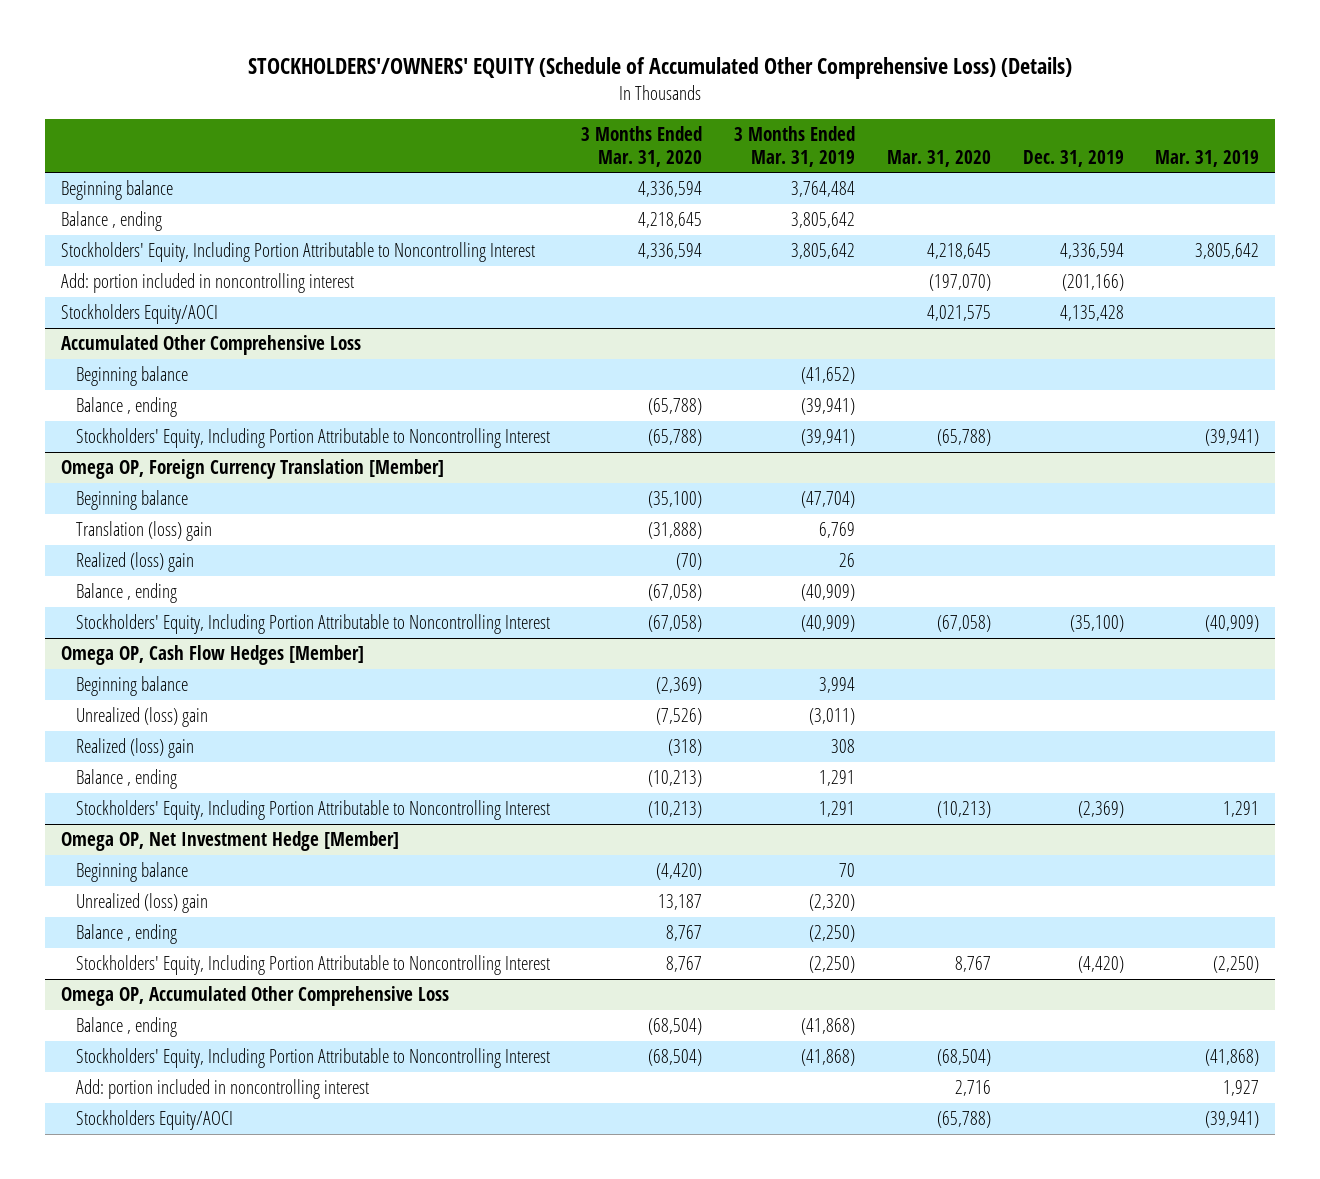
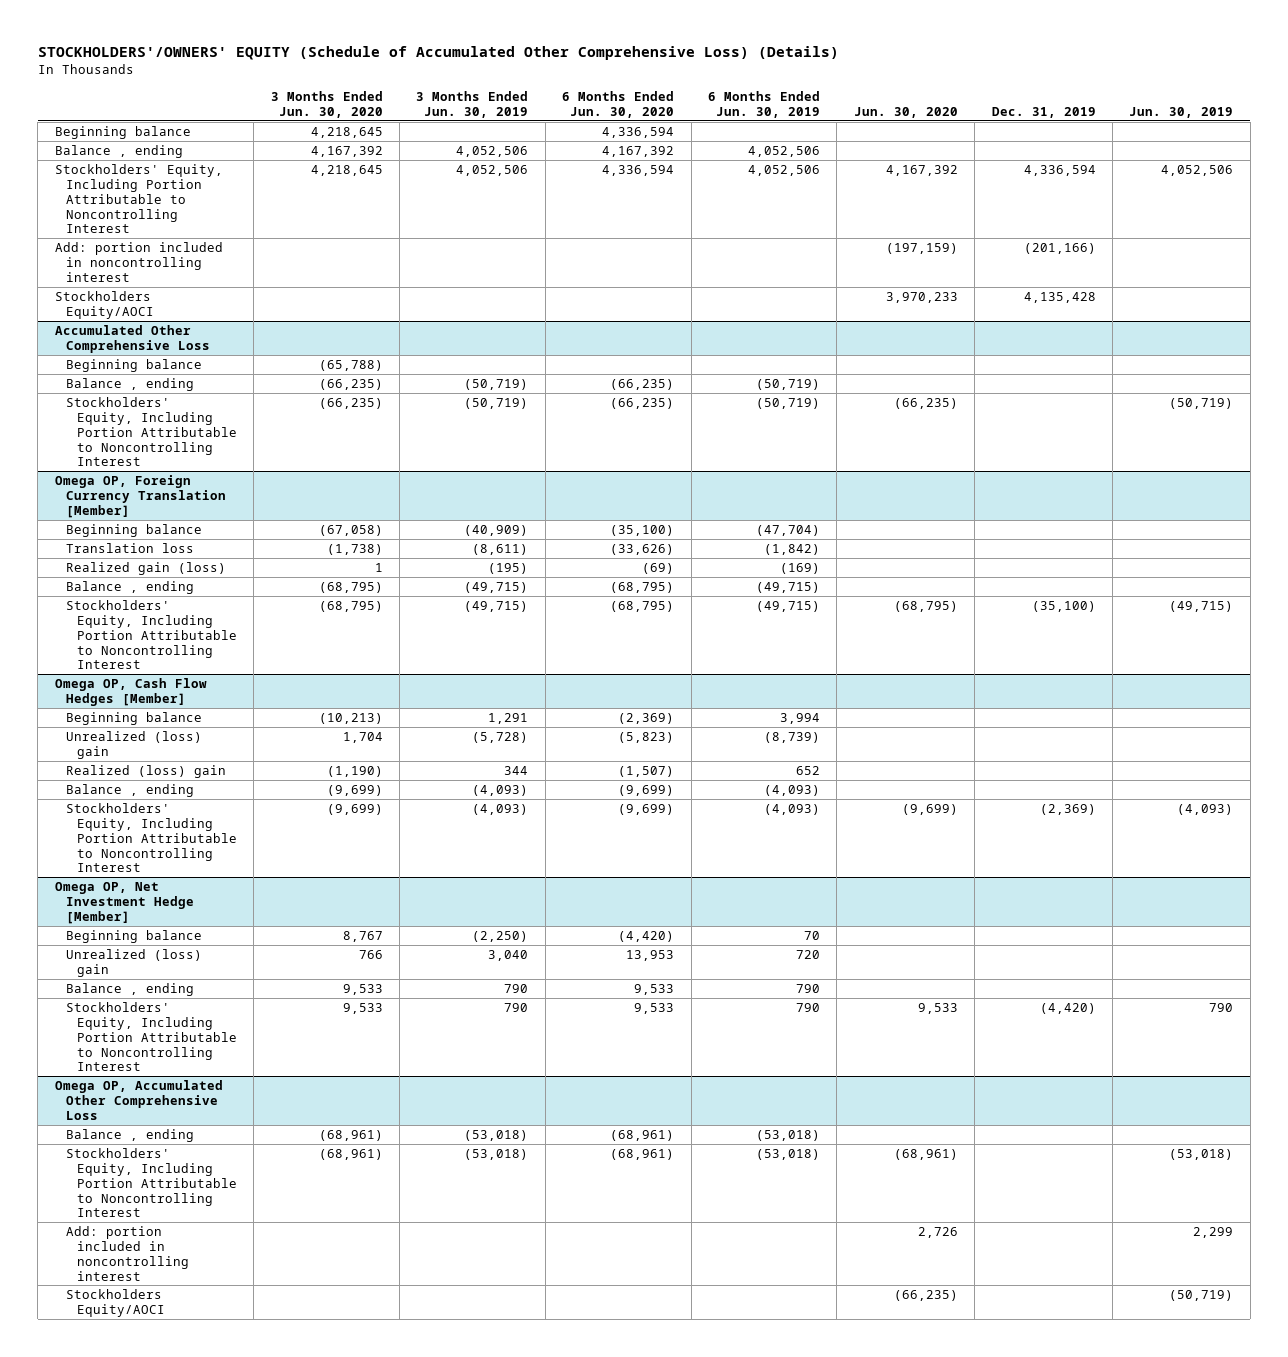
[581,125,703,167] 3 Months Ended Mar. 31, 2020 -> none
[734,125,856,167] 3 Months Ended Mar. 31, 2019 -> none
[886,149,991,167] Mar. 31, 2020 -> none
[1155,149,1260,167] Mar. 31, 2019 -> none
none -> [270,90,383,118] 3 Months Ended Jun. 30, 2020
none -> [416,90,529,118] 3 Months Ended Jun. 30, 2019
none -> [562,90,675,118] 6 Months Ended Jun. 30, 2020
none -> [708,90,821,118] 6 Months Ended Jun. 30, 2019
none -> [853,106,958,118] Jun. 30, 2020
none -> [1129,106,1234,118] Jun. 30, 2019
[75,521,212,542] Translation (loss) gain -> [65,543,194,554] Translation loss
[75,552,194,573] Realized (loss) gain -> [65,562,226,576] Realized gain (loss)

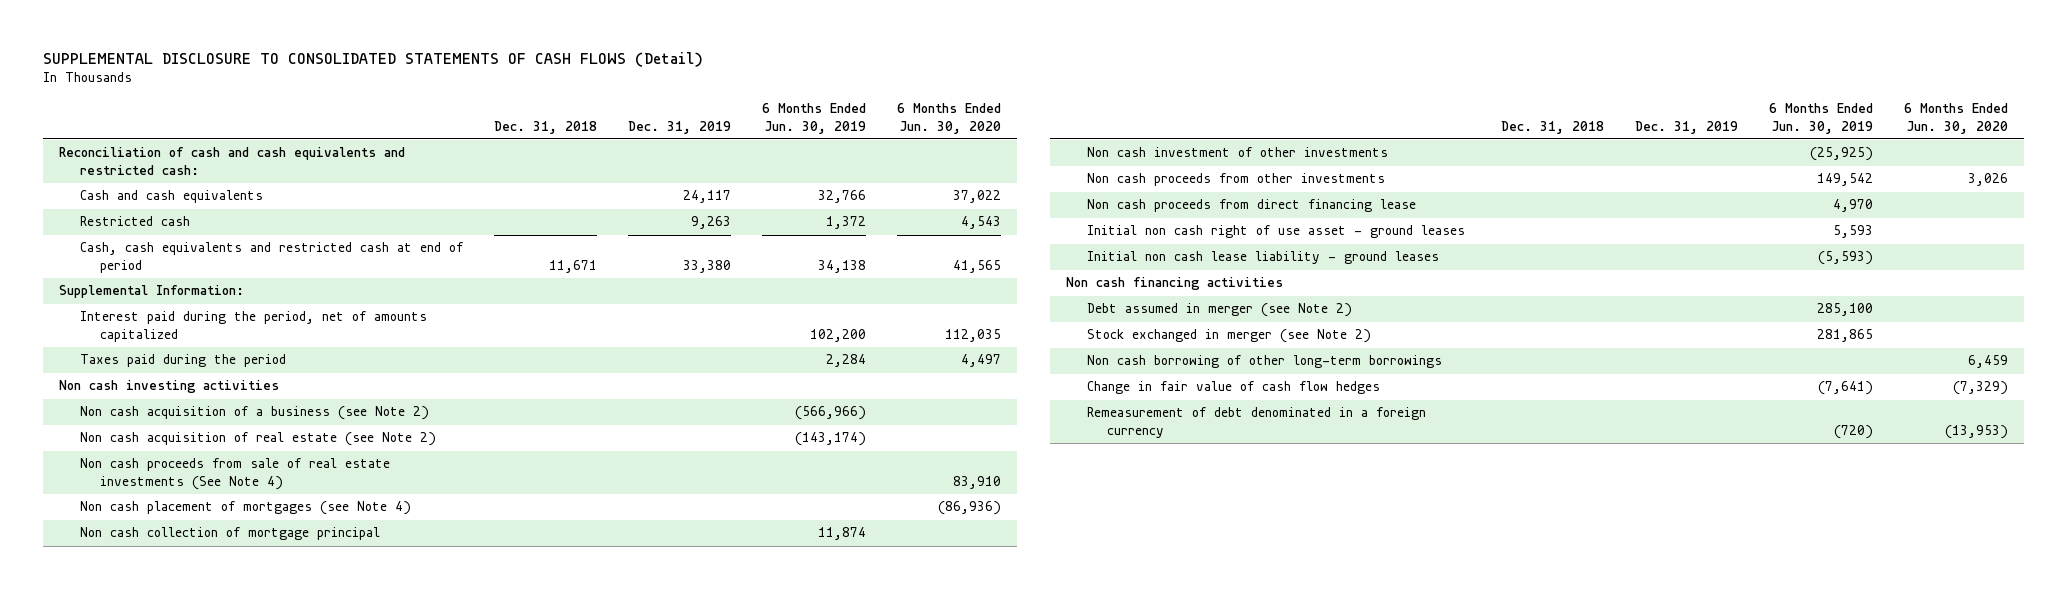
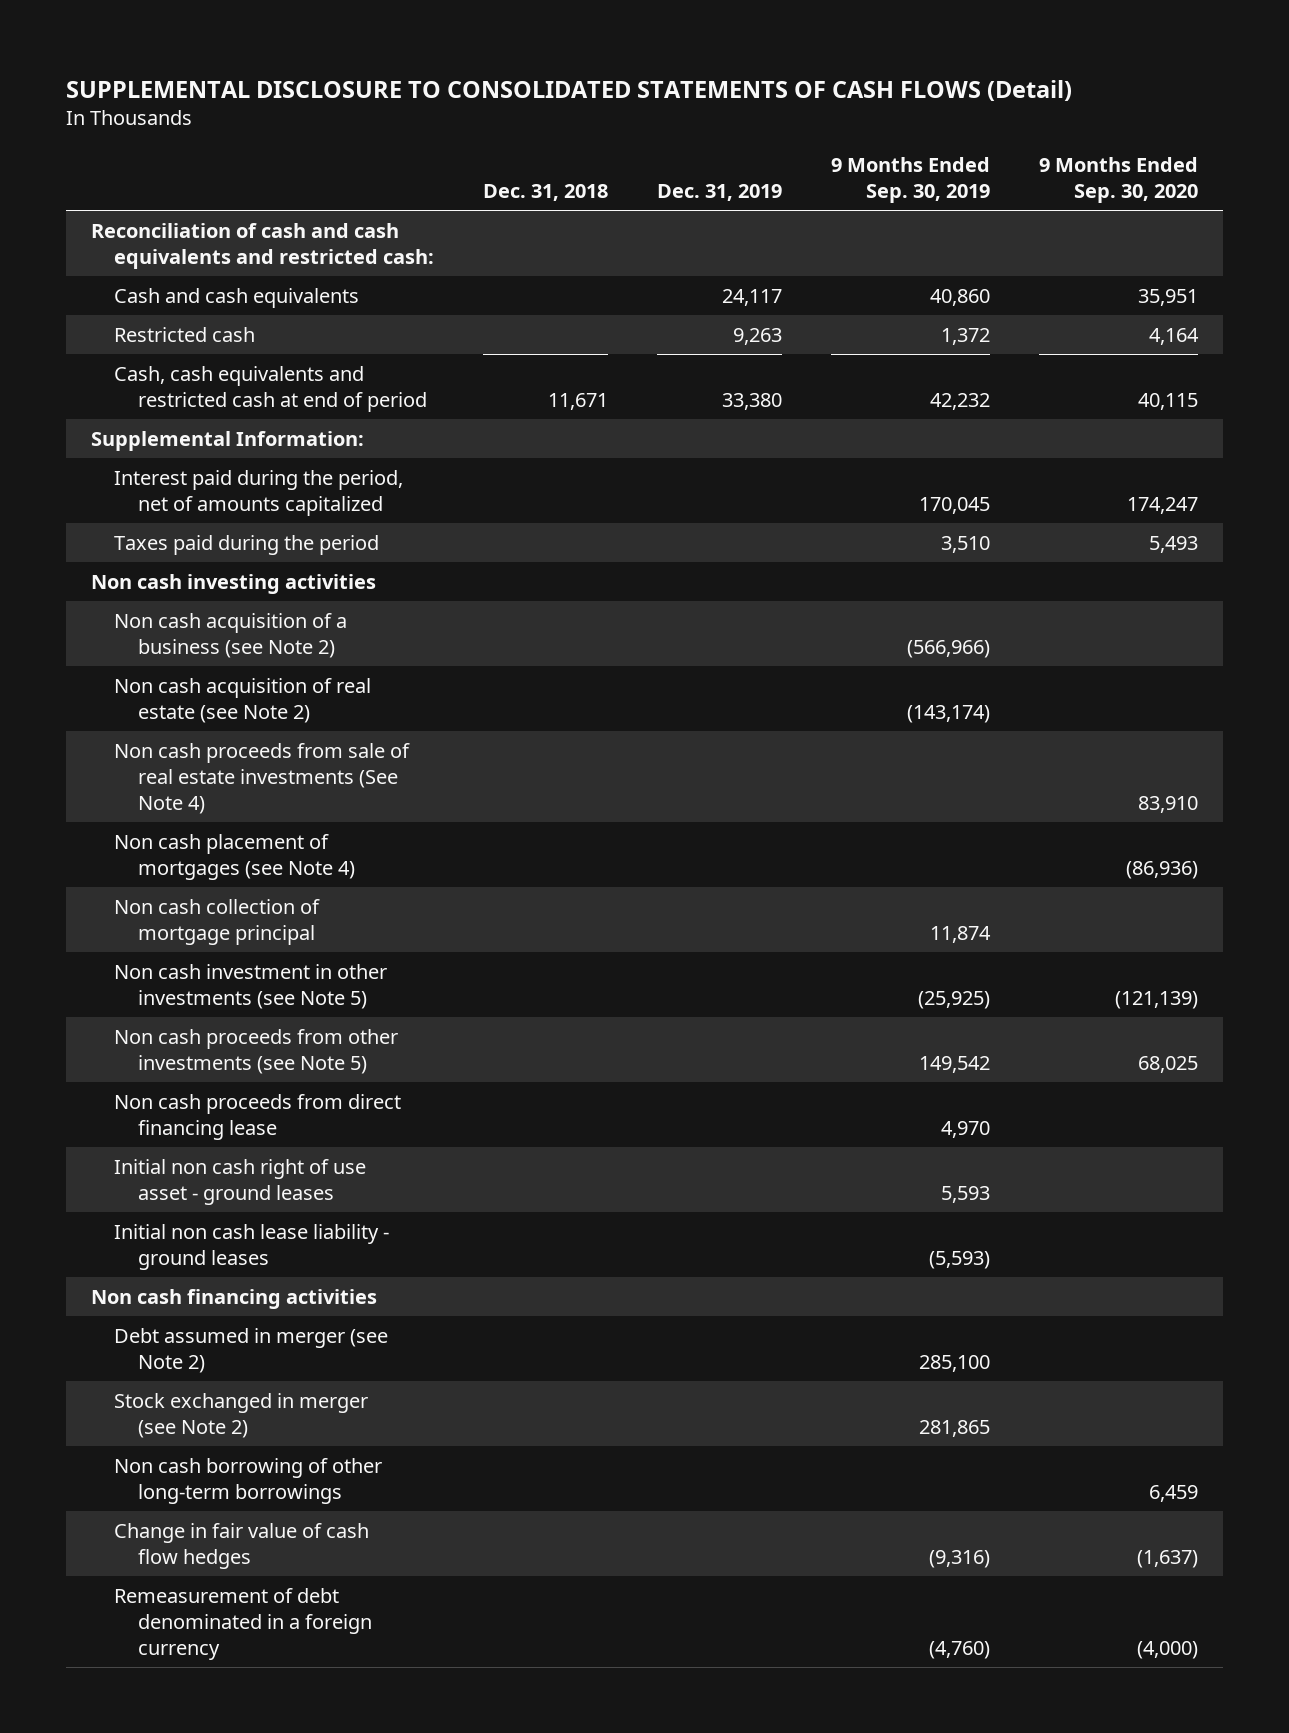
[762,103,867,134] 6 Months Ended Jun. 30, 2019 -> none
[897,103,1002,134] 6 Months Ended Jun. 30, 2020 -> none
none -> [831,156,991,204] 9 Months Ended Sep. 30, 2019
none -> [1039,156,1199,204] 9 Months Ended Sep. 30, 2020
[1086,147,1388,158] Non cash investment of other investments -> [114,963,388,1009] Non cash investment in other investments (see Note 5)
[1086,173,1385,187] Non cash proceeds from other investments -> [114,1028,399,1074] Non cash proceeds from other investments (see Note 5)

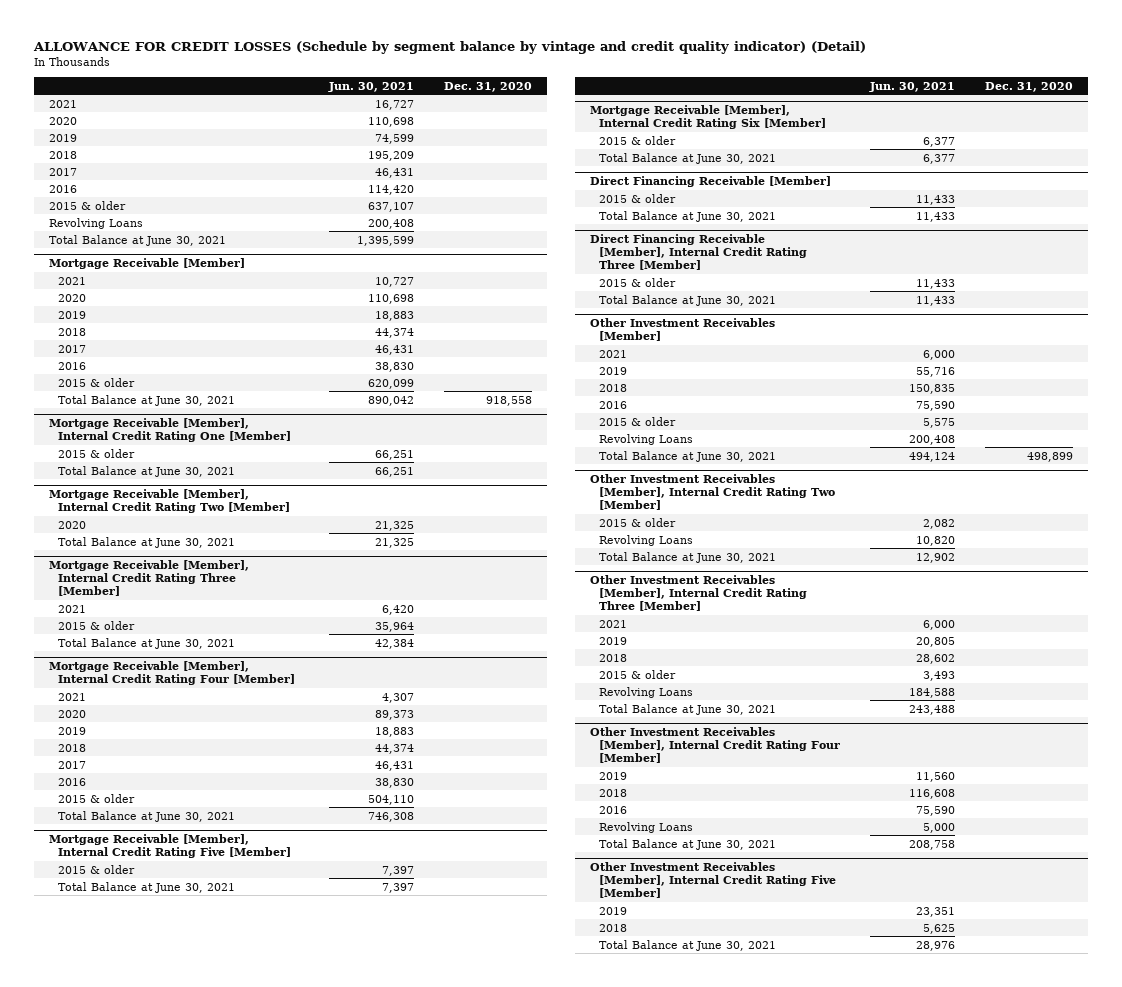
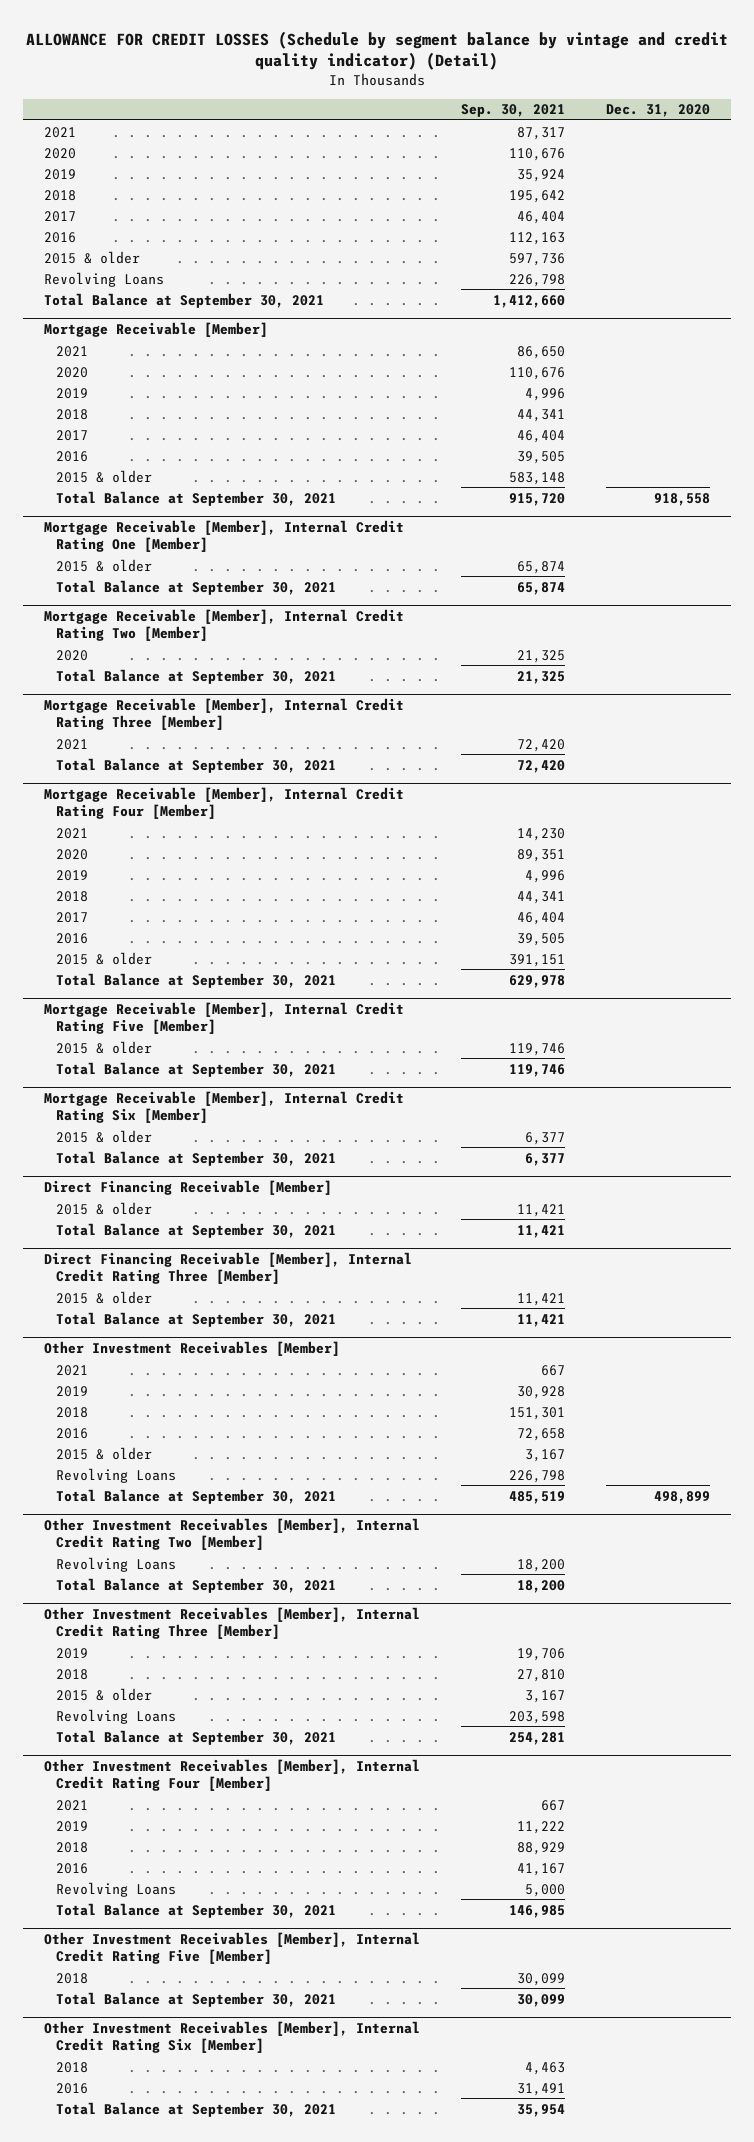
[327,81,414,92] Jun. 30, 2021 -> none
none -> [460,104,565,118] Sep. 30, 2021
[49,234,227,246] Total Balance at June 30, 2021 -> [43,292,324,308] Total Balance at September 30, 2021
[57,394,235,406] Total Balance at June 30, 2021 -> [55,490,336,506] Total Balance at September 30, 2021
[57,465,235,477] Total Balance at June 30, 2021 -> [55,579,336,595] Total Balance at September 30, 2021
[57,536,235,548] Total Balance at June 30, 2021 -> [55,668,336,684] Total Balance at September 30, 2021
[57,620,135,630] 2015 & older -> none
[57,637,235,649] Total Balance at June 30, 2021 -> [55,757,336,773] Total Balance at September 30, 2021
[57,810,235,822] Total Balance at June 30, 2021 -> [55,972,336,988] Total Balance at September 30, 2021
[57,881,235,893] Total Balance at June 30, 2021 -> [55,1061,336,1077] Total Balance at September 30, 2021
[598,152,776,164] Total Balance at June 30, 2021 -> [55,1150,336,1166] Total Balance at September 30, 2021
[598,210,776,222] Total Balance at June 30, 2021 -> [55,1222,336,1238] Total Balance at September 30, 2021
[598,294,776,306] Total Balance at June 30, 2021 -> [55,1311,336,1327] Total Balance at September 30, 2021
[598,450,776,462] Total Balance at June 30, 2021 -> [55,1488,336,1504] Total Balance at September 30, 2021
[598,517,676,527] 2015 & older -> none
[598,551,776,563] Total Balance at June 30, 2021 -> [55,1577,336,1593] Total Balance at September 30, 2021
[598,619,627,628] 2021 -> none
[598,703,776,715] Total Balance at June 30, 2021 -> [55,1729,336,1745] Total Balance at September 30, 2021
none -> [55,1799,88,1811] 2021
[598,838,776,850] Total Balance at June 30, 2021 -> [55,1902,336,1918] Total Balance at September 30, 2021
[598,906,627,915] 2019 -> none
[598,939,776,951] Total Balance at June 30, 2021 -> [55,1991,336,2007] Total Balance at September 30, 2021
none -> [43,2021,420,2054] Other Investment Receivables [Member], Internal Credit Rating Six [Member]
none -> [55,2061,88,2073] 2018
none -> [55,2082,88,2094] 2016
none -> [55,2101,336,2117] Total Balance at September 30, 2021

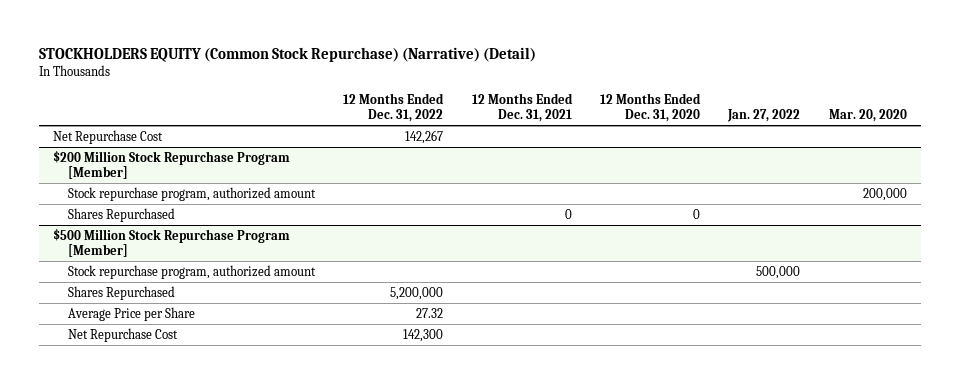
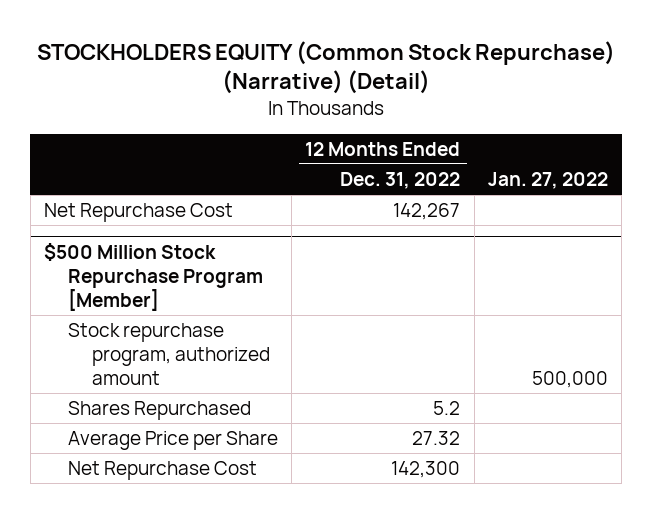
[471,93,573,123] 12 Months Ended Dec. 31, 2021 -> none
[599,93,701,123] 12 Months Ended Dec. 31, 2020 -> none
[828,109,907,123] Mar. 20, 2020 -> none
[53,149,291,179] $200 Million Stock Repurchase Program [Member] -> none
[67,186,316,201] Stock repurchase program, authorized amount -> none
[67,207,175,222] Shares Repurchased -> none
[390,286,444,300] 5,200,000 -> [433,401,461,416] 5.2

